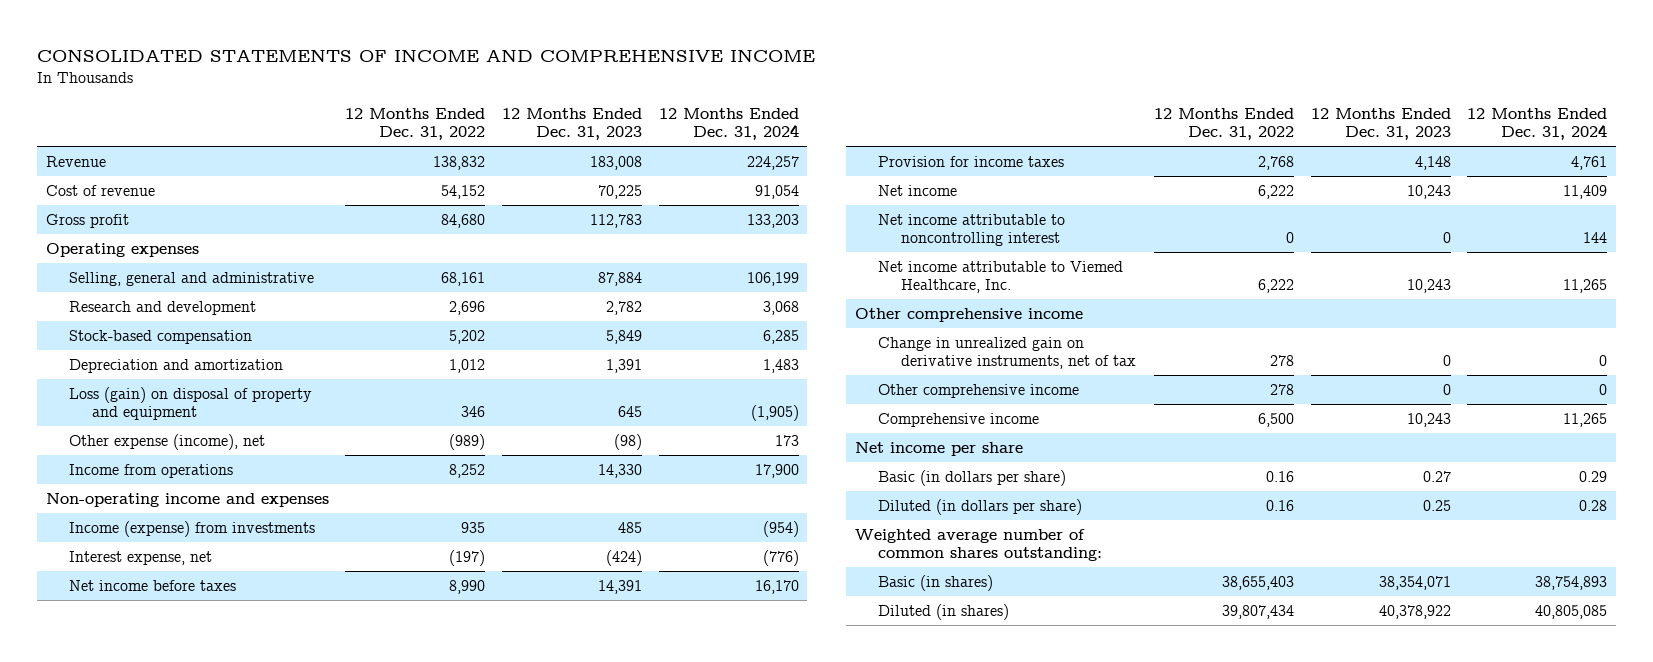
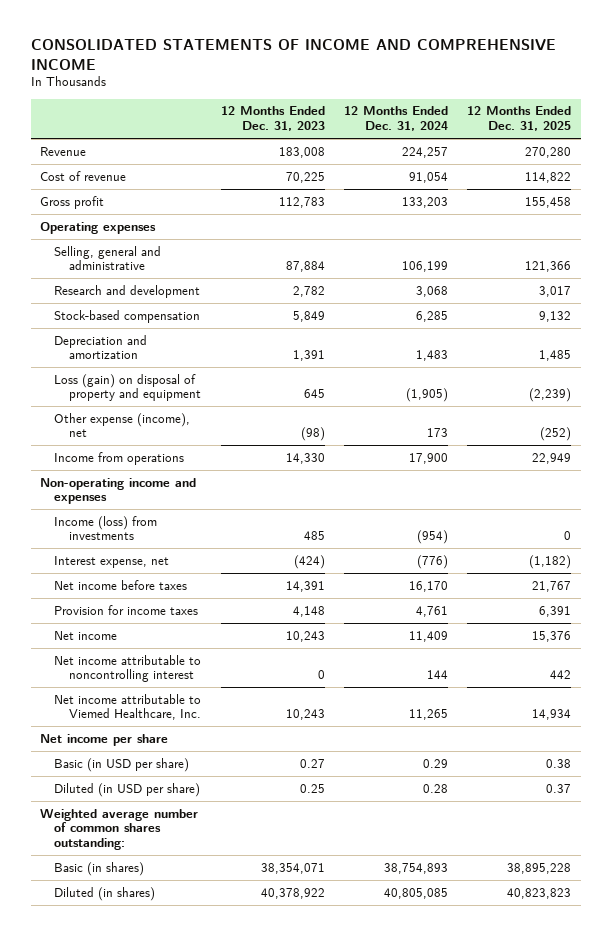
[345,107,486,141] 12 Months Ended Dec. 31, 2022 -> none
none -> [467,106,572,132] 12 Months Ended Dec. 31, 2025
[69,520,316,537] Income (expense) from investments -> [54,515,158,541] Income (loss) from investments
[854,307,1083,322] Other comprehensive income -> none
[877,336,1137,370] Change in unrealized gain on derivative instruments, net of tax -> none
[877,383,1079,398] Other comprehensive income -> none
[877,412,1039,427] Comprehensive income -> none
[877,469,1066,486] Basic (in dollars per share) -> [54,757,190,772] Basic (in USD per share)
[877,498,1082,515] Diluted (in dollars per share) -> [54,782,201,797] Diluted (in USD per share)

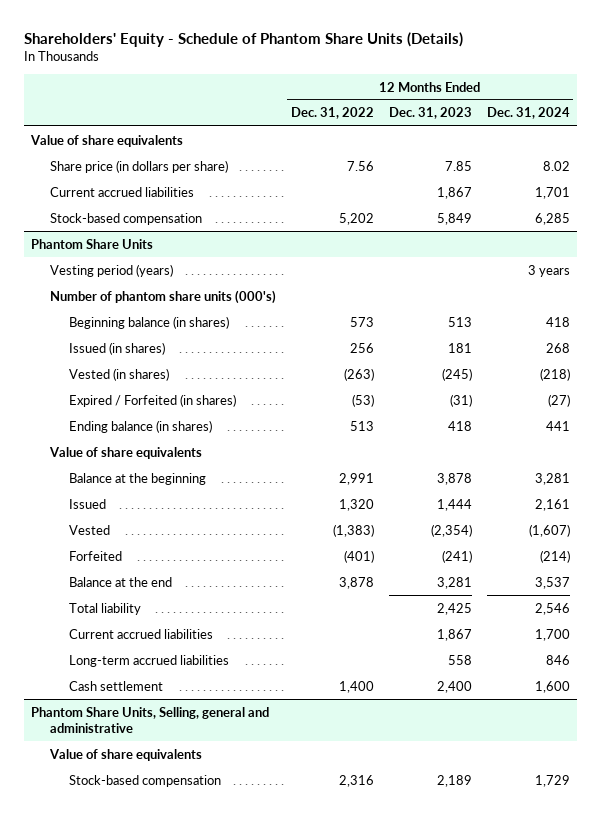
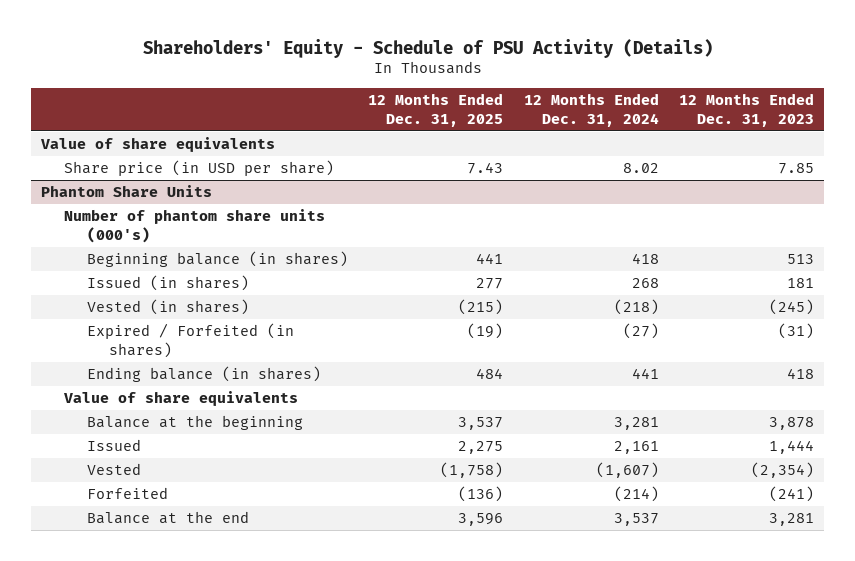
[23,31,463,47] Shareholders' Equity - Schedule of Phantom Share Units (Details) -> [142,38,713,58] Shareholders' Equity - Schedule of PSU Activity (Details)
[290,107,374,120] Dec. 31, 2022 -> none
none -> [368,93,504,127] 12 Months Ended Dec. 31, 2025
[50,186,195,197] Current accrued liabilities -> none
[50,212,203,225] Stock-based compensation -> none
[50,159,229,173] Share price (in dollars per share) -> [63,160,334,177] Share price (in USD per share)
[50,263,174,277] Vesting period (years) -> none
[69,602,142,615] Total liability -> none
[69,628,214,639] Current accrued liabilities -> none
[69,654,230,667] Long-term accrued liabilities -> none
[69,680,164,691] Cash settlement -> none
[31,706,270,733] Phantom Share Units, Selling, general and administrative -> none
[49,748,203,761] Value of share equivalents -> none
[69,774,222,787] Stock-based compensation -> none

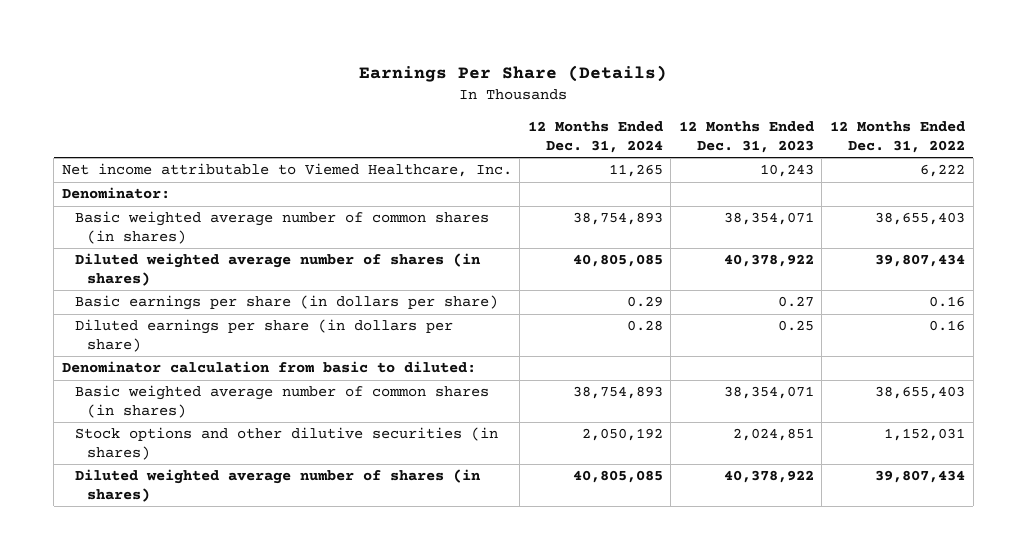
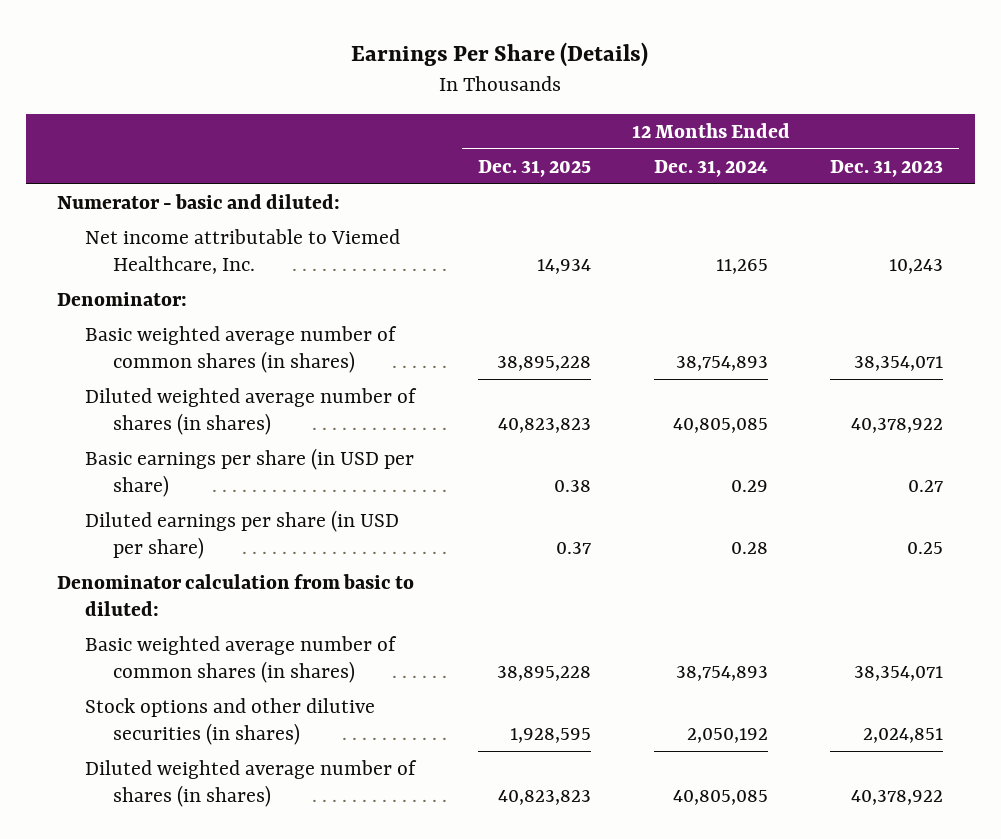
[829,121,965,153] 12 Months Ended Dec. 31, 2022 -> none
none -> [478,159,592,177] Dec. 31, 2025
none -> [57,193,341,209] Numerator - basic and diluted:
[74,295,498,311] Basic earnings per share (in dollars per share) -> [85,447,415,498] Basic earnings per share (in USD per share)
[74,319,453,353] Diluted earnings per share (in dollars per share) -> [85,509,400,560] Diluted earnings per share (in USD per share)

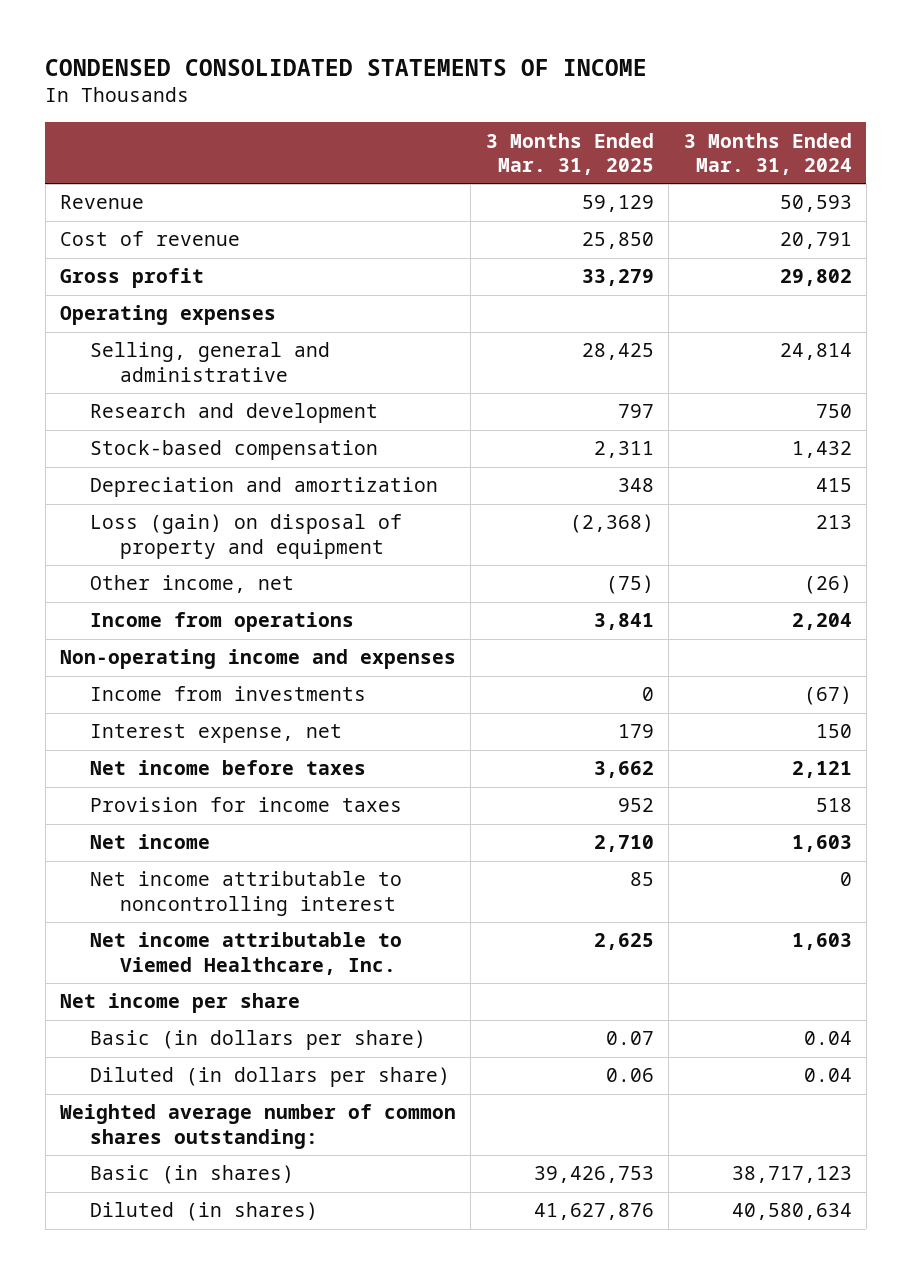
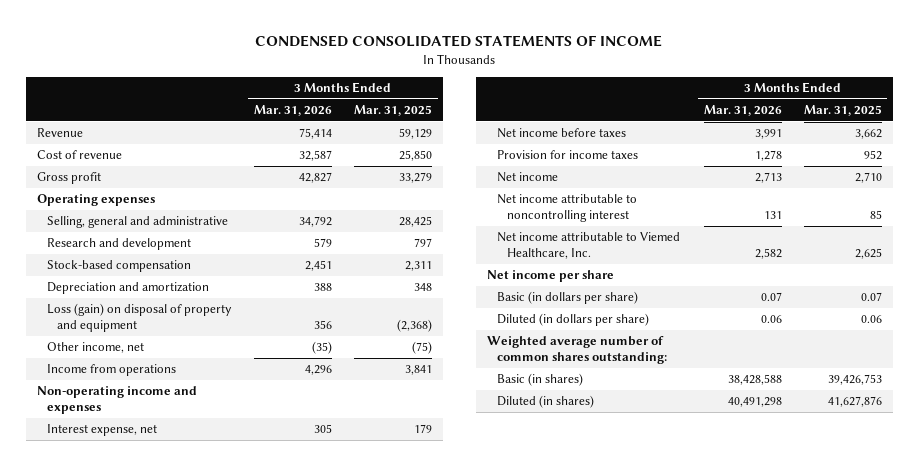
[683,132,852,175] 3 Months Ended Mar. 31, 2024 -> none
none -> [253,105,332,117] Mar. 31, 2026
[90,686,367,702] Income from investments -> none

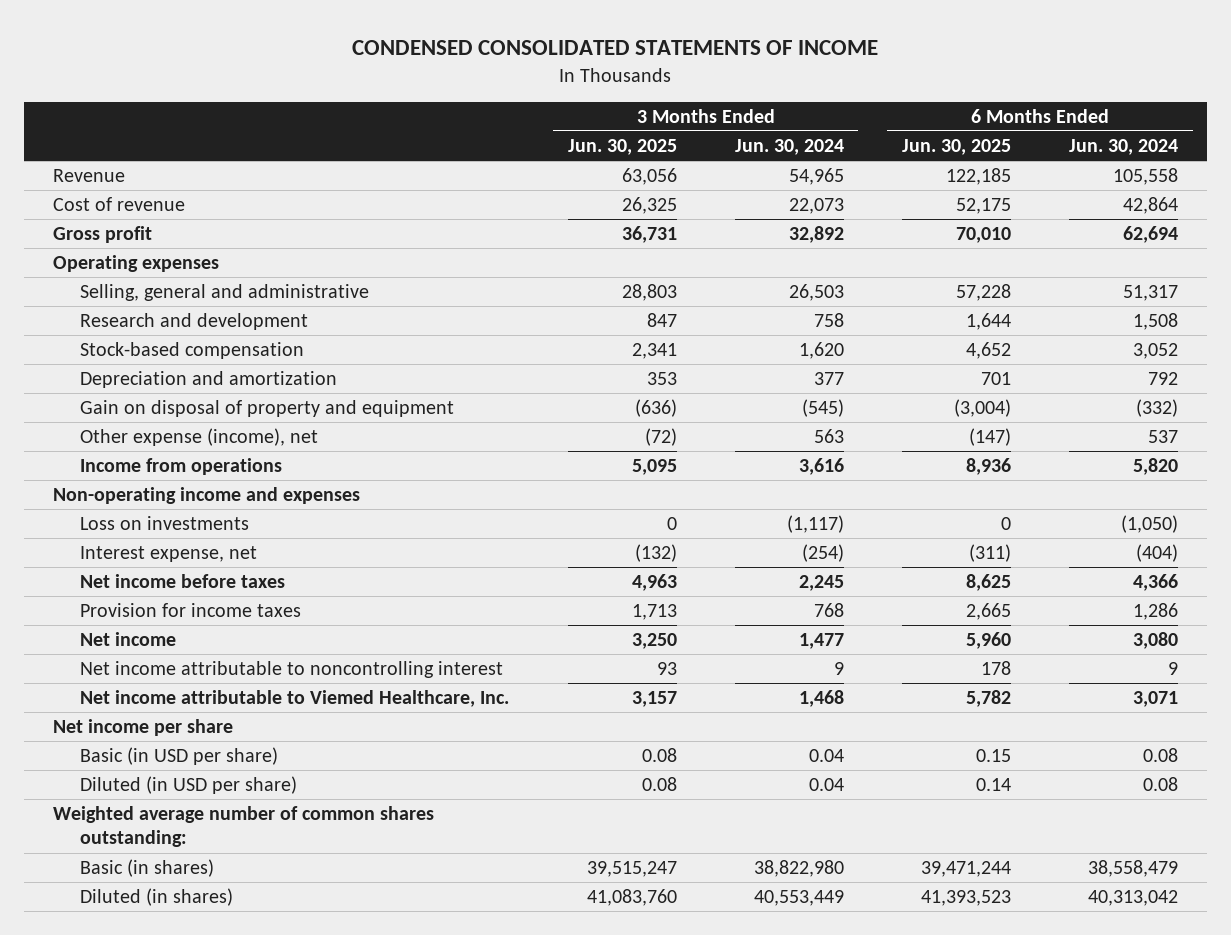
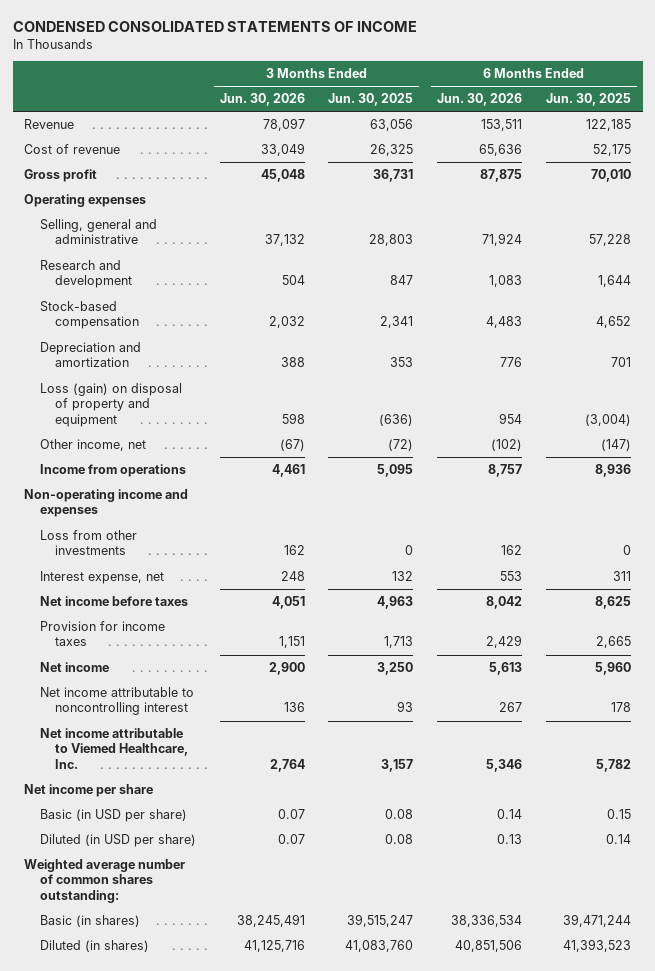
[734,139,844,156] Jun. 30, 2024 -> none
[1069,139,1179,156] Jun. 30, 2024 -> none
none -> [219,93,305,107] Jun. 30, 2026
none -> [437,93,523,107] Jun. 30, 2026
[80,400,455,418] Gain on disposal of property and equipment -> [39,383,182,427] Loss (gain) on disposal of property and equipment
[80,428,319,447] Other expense (income), net -> [39,439,146,452] Other income, net
[80,516,250,531] Loss on investments -> none
none -> [39,530,137,556] Loss from other investments
[634,544,677,563] (132) -> [392,571,414,582] 132
[968,544,1011,563] (311) -> [612,571,631,582] 311

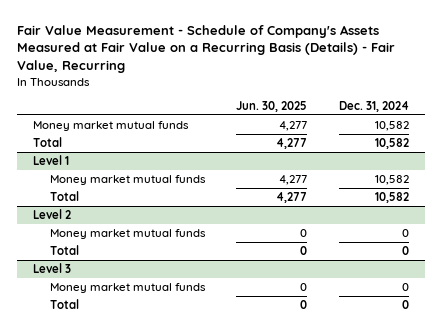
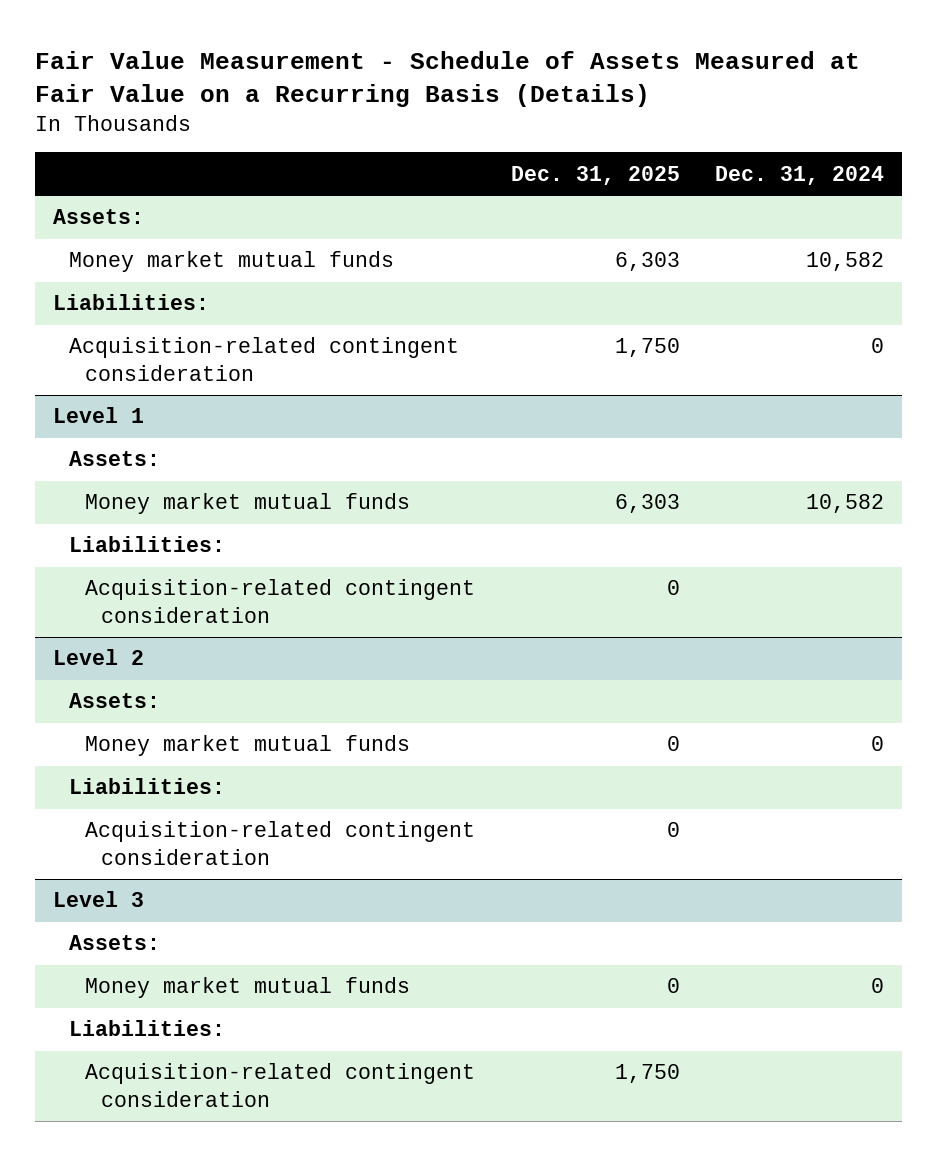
[16,24,395,74] Fair Value Measurement - Schedule of Company's Assets Measured at Fair Value on a Recurring Basis (Details) - Fair Value, Recurring -> [35,50,861,108] Fair Value Measurement - Schedule of Assets Measured at Fair Value on a Recurring Basis (Details)
[236,101,308,113] Jun. 30, 2025 -> none
none -> [510,165,680,185] Dec. 31, 2025
none -> [53,209,145,225] Assets:
[32,137,62,148] Total -> none
none -> [53,294,210,311] Liabilities:
none -> [69,337,460,381] Acquisition-related contingent consideration
none -> [69,451,161,467] Assets:
[49,191,79,202] Total -> none
none -> [69,536,226,553] Liabilities:
none -> [84,579,475,623] Acquisition-related contingent consideration
none -> [69,693,161,709] Assets:
[49,245,79,256] Total -> none
none -> [69,778,226,795] Liabilities:
none -> [84,821,475,865] Acquisition-related contingent consideration
none -> [69,935,161,951] Assets:
[49,299,79,310] Total -> none
none -> [69,1020,226,1037] Liabilities:
none -> [84,1063,475,1107] Acquisition-related contingent consideration

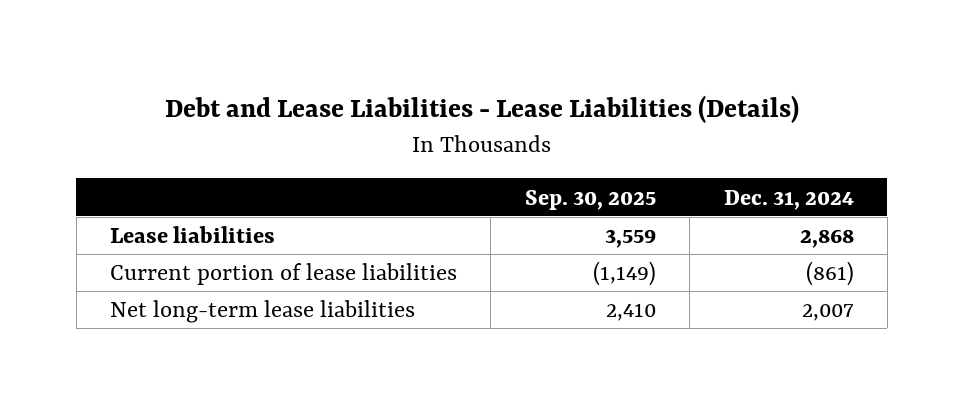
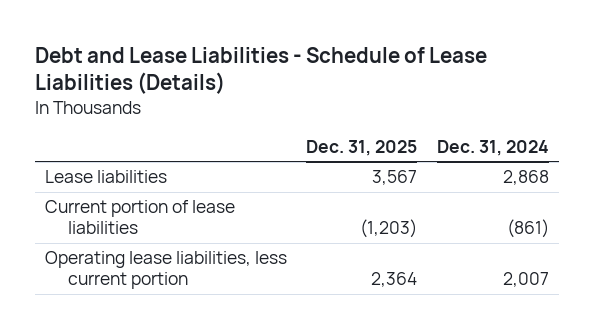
[164,94,799,123] Debt and Lease Liabilities - Lease Liabilities (Details) -> [35,46,488,94] Debt and Lease Liabilities - Schedule of Lease Liabilities (Details)
[524,189,656,210] Sep. 30, 2025 -> none
none -> [306,139,418,156] Dec. 31, 2025
[109,300,415,324] Net long-term lease liabilities -> [44,251,287,290] Operating lease liabilities, less current portion

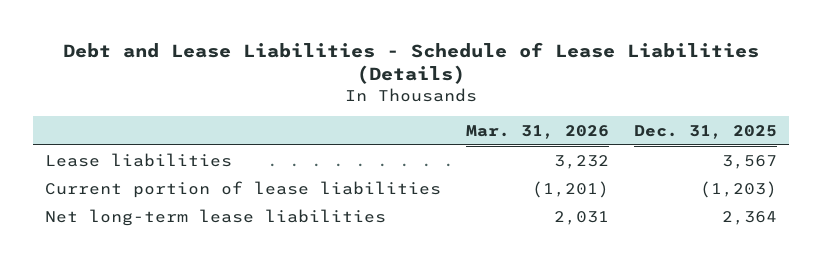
[436,139,549,156] Dec. 31, 2024 -> none
none -> [466,124,610,139] Mar. 31, 2026
[44,251,287,290] Operating lease liabilities, less current portion -> [45,208,387,226] Net long-term lease liabilities

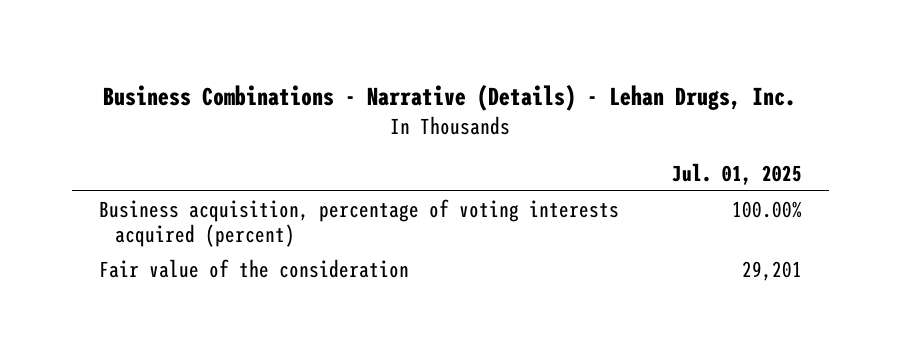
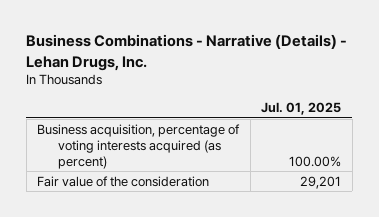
[98,199,619,247] Business acquisition, percentage of voting interests acquired (percent) -> [37,123,241,169] Business acquisition, percentage of voting interests acquired (as percent)

